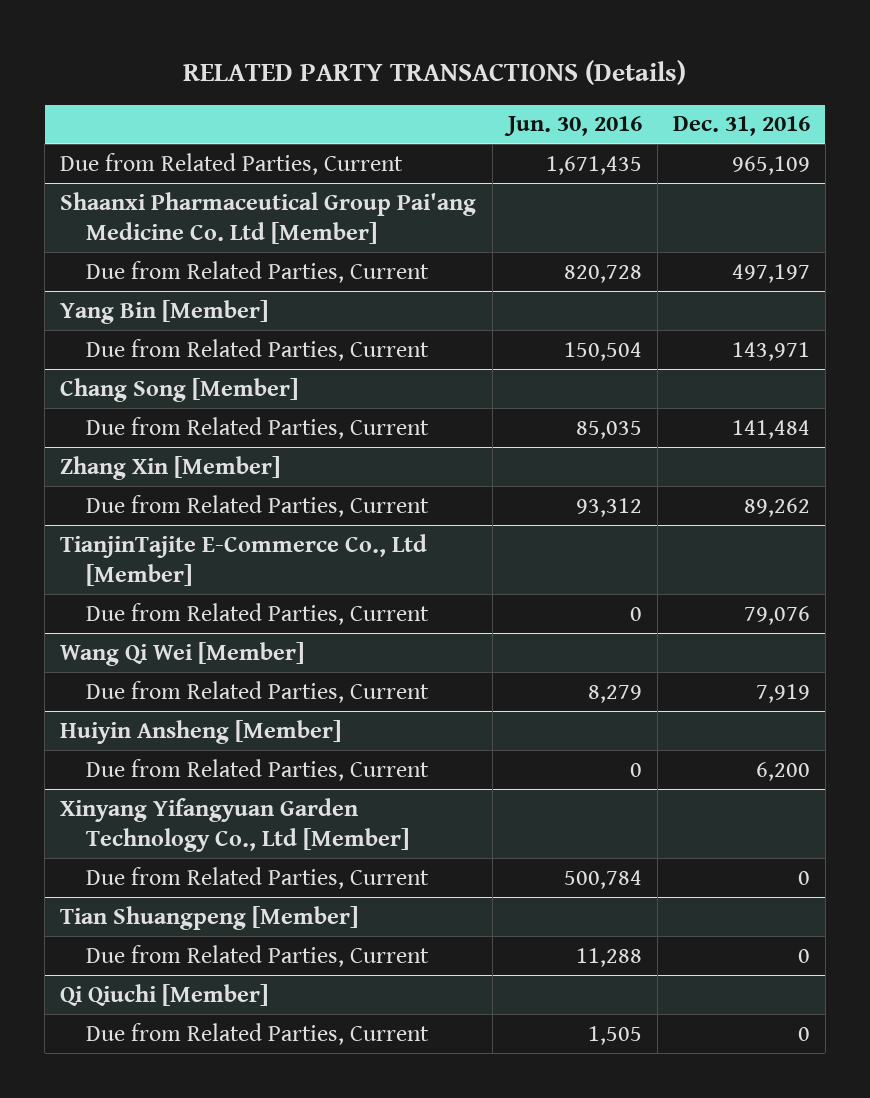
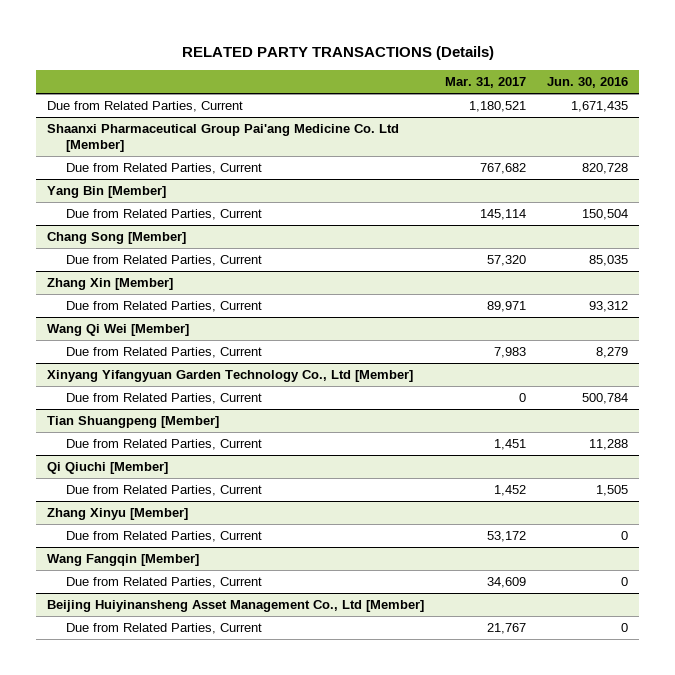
[672,116,810,137] Dec. 31, 2016 -> none
none -> [445,77,527,89] Mar. 31, 2017
[60,533,428,586] TianjinTajite E-Commerce Co., Ltd [Member] -> none
[86,602,430,625] Due from Related Parties, Current -> none
[60,719,342,744] Huiyin Ansheng [Member] -> none
[86,758,430,781] Due from Related Parties, Current -> none
none -> [46,508,188,521] Zhang Xinyu [Member]
none -> [66,531,263,543] Due from Related Parties, Current
none -> [46,554,199,567] Wang Fangqin [Member]
none -> [66,577,263,589] Due from Related Parties, Current
none -> [46,600,424,613] Beijing Huiyinansheng Asset Management Co., Ltd [Member]
none -> [66,623,263,635] Due from Related Parties, Current

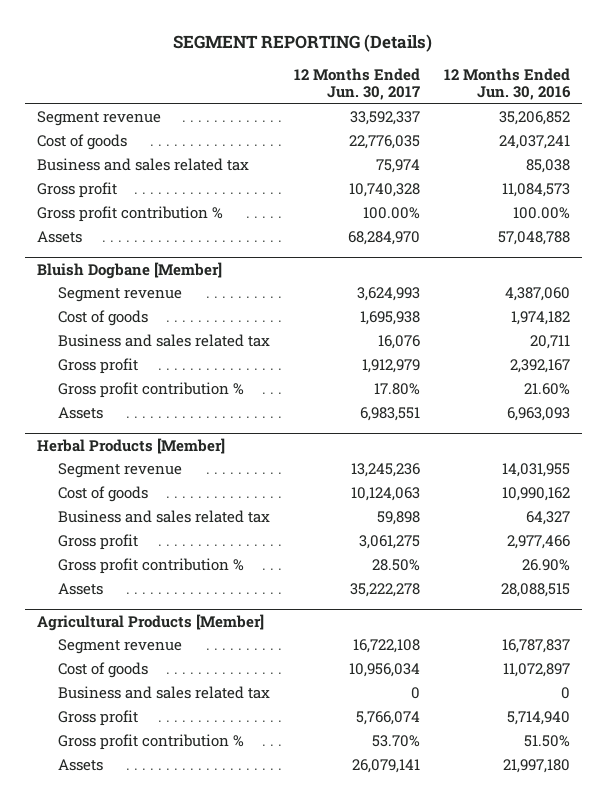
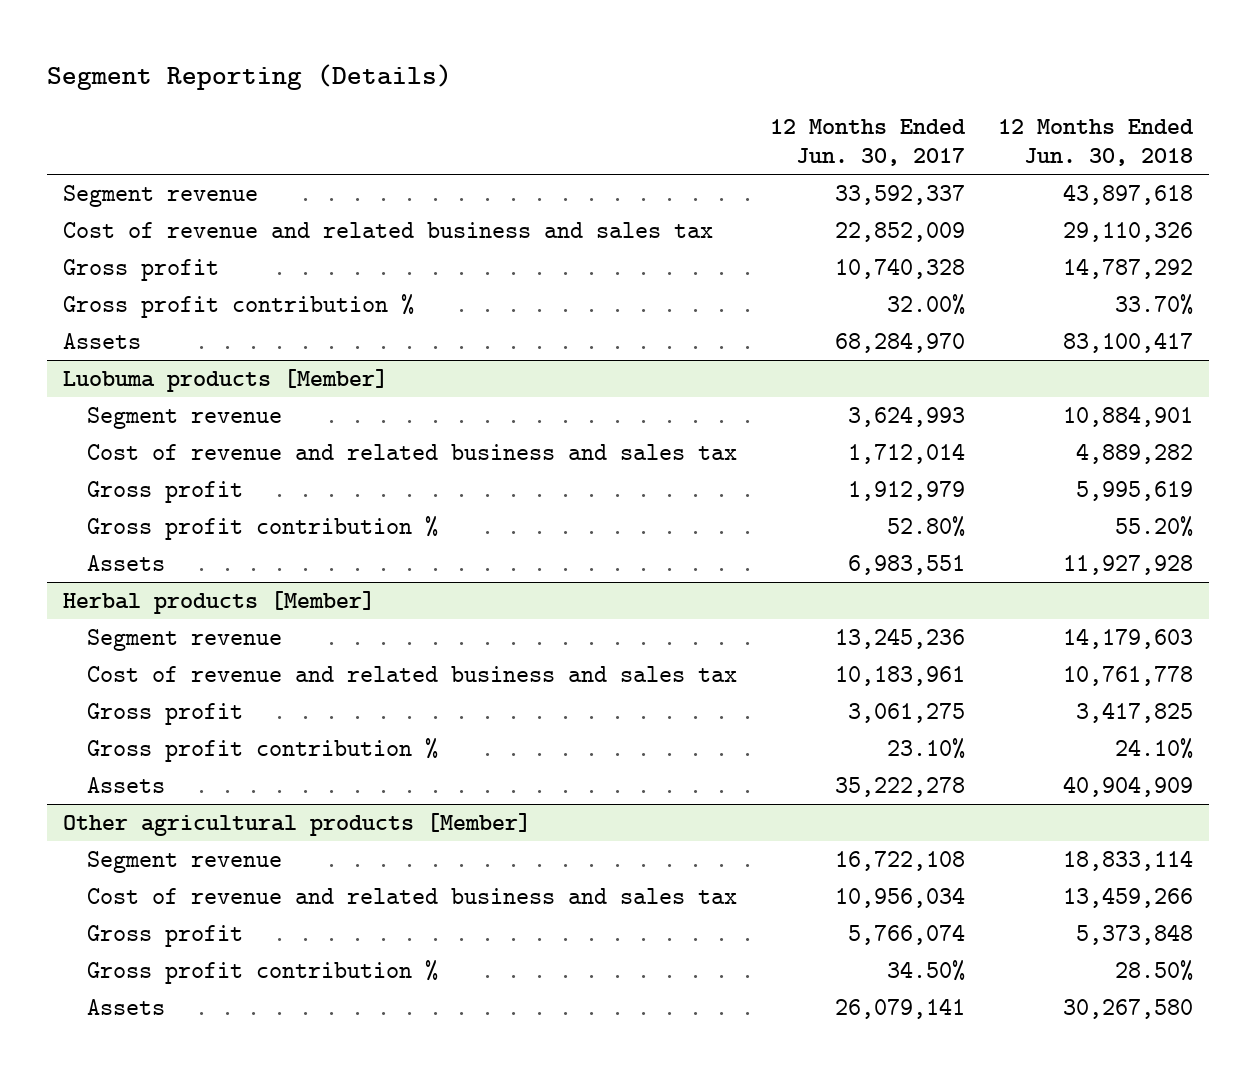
[173,34,433,53] SEGMENT REPORTING (Details) -> [46,64,452,91] Segment Reporting (Details)
[443,68,571,101] 12 Months Ended Jun. 30, 2016 -> none
none -> [997,119,1194,167] 12 Months Ended Jun. 30, 2018
[36,158,249,172] Business and sales related tax -> none
[36,134,127,151] Cost of goods -> [62,221,713,238] Cost of revenue and related business and sales tax
[348,135,420,150] 22,776,035 -> [835,221,966,242] 22,852,009
[362,207,420,220] 100.00% -> [887,293,966,315] 32.00%
[36,261,222,279] Bluish Dogbane [Member] -> none
none -> [62,368,388,392] Luobuma products [Member]
[57,334,270,348] Business and sales related tax -> none
[57,310,148,327] Cost of goods -> [87,443,738,460] Cost of revenue and related business and sales tax
[359,311,420,326] 1,695,938 -> [848,442,966,464] 1,712,014
[373,383,420,396] 17.80% -> [887,515,966,537] 52.80%
[36,437,225,454] Herbal Products [Member] -> [62,590,375,614] Herbal products [Member]
[57,510,270,524] Business and sales related tax -> none
[57,486,148,503] Cost of goods -> [87,665,738,682] Cost of revenue and related business and sales tax
[350,487,420,502] 10,124,063 -> [835,665,966,686] 10,183,961
[371,559,420,572] 28.50% -> [887,737,966,759] 23.10%
[36,613,264,631] Agricultural Products [Member] -> [62,812,531,836] Other agricultural products [Member]
[57,686,270,700] Business and sales related tax -> none
[57,662,148,679] Cost of goods -> [87,887,738,904] Cost of revenue and related business and sales tax
[371,735,420,748] 53.70% -> [887,959,966,981] 34.50%

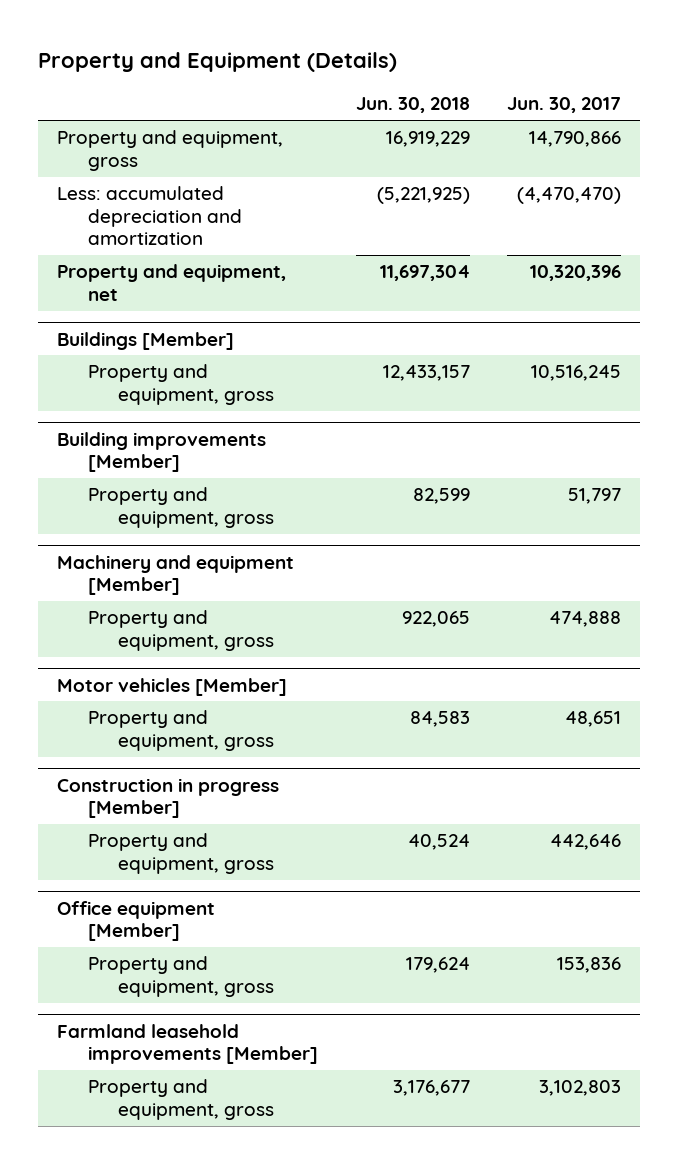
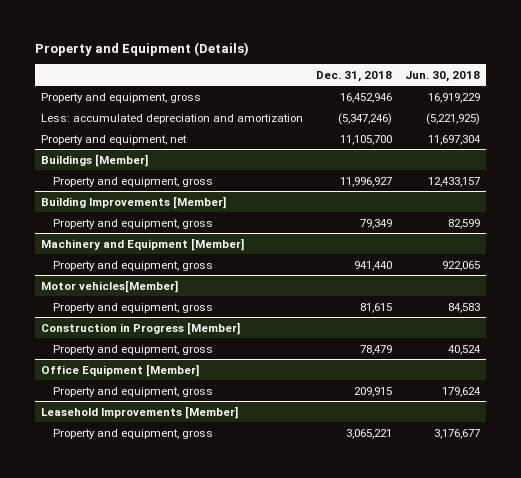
[507,97,622,114] Jun. 30, 2017 -> none
none -> [316,70,393,82] Dec. 31, 2018
[57,431,267,472] Building improvements [Member] -> [41,195,227,209] Building Improvements [Member]
[57,554,295,595] Machinery and equipment [Member] -> [41,237,245,251] Machinery and Equipment [Member]
[57,677,288,696] Motor vehicles [Member] -> [41,279,179,293] Motor vehicles[Member]
[57,777,280,818] Construction in progress [Member] -> [41,321,241,335] Construction in Progress [Member]
[57,900,216,941] Office equipment [Member] -> [41,363,200,377] Office Equipment [Member]
[57,1023,318,1064] Farmland leasehold improvements [Member] -> [41,405,239,419] Leasehold Improvements [Member]

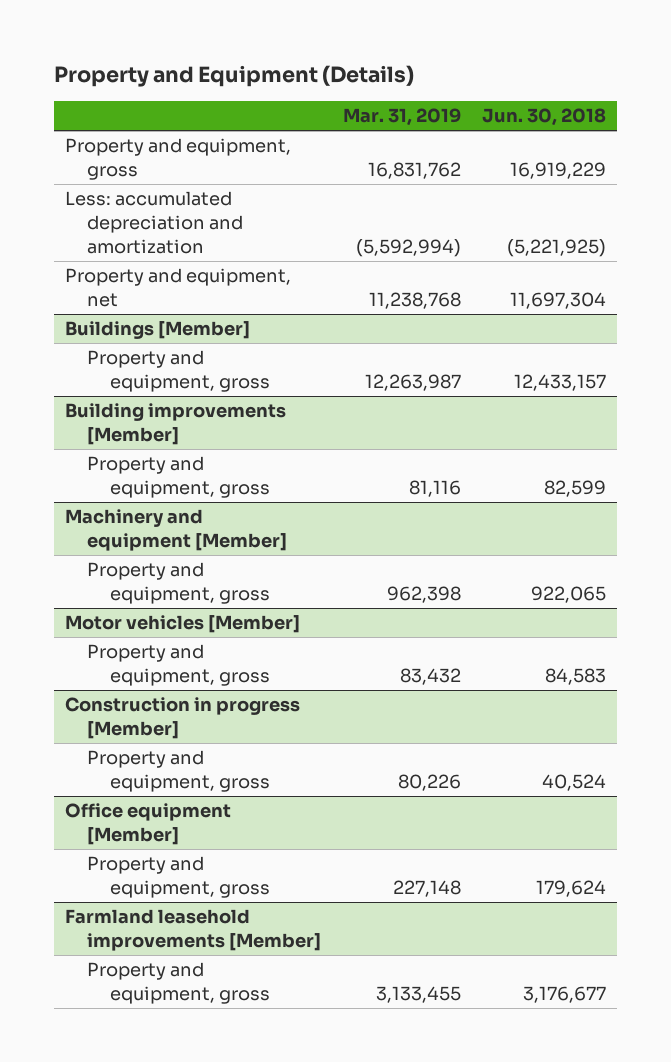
[316,70,393,82] Dec. 31, 2018 -> none
none -> [342,108,461,127] Mar. 31, 2019
[41,195,227,209] Building Improvements [Member] -> [64,403,286,446] Building improvements [Member]
[41,237,245,251] Machinery and Equipment [Member] -> [64,509,288,552] Machinery and equipment [Member]
[41,279,179,293] Motor vehicles[Member] -> [64,615,300,634] Motor vehicles [Member]
[41,321,241,335] Construction in Progress [Member] -> [64,697,300,740] Construction in progress [Member]
[41,363,200,377] Office Equipment [Member] -> [64,803,231,846] Office equipment [Member]
[41,405,239,419] Leasehold Improvements [Member] -> [64,909,322,952] Farmland leasehold improvements [Member]

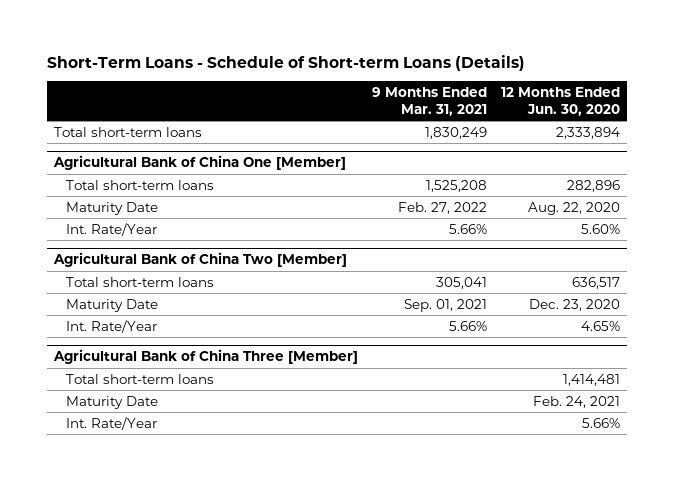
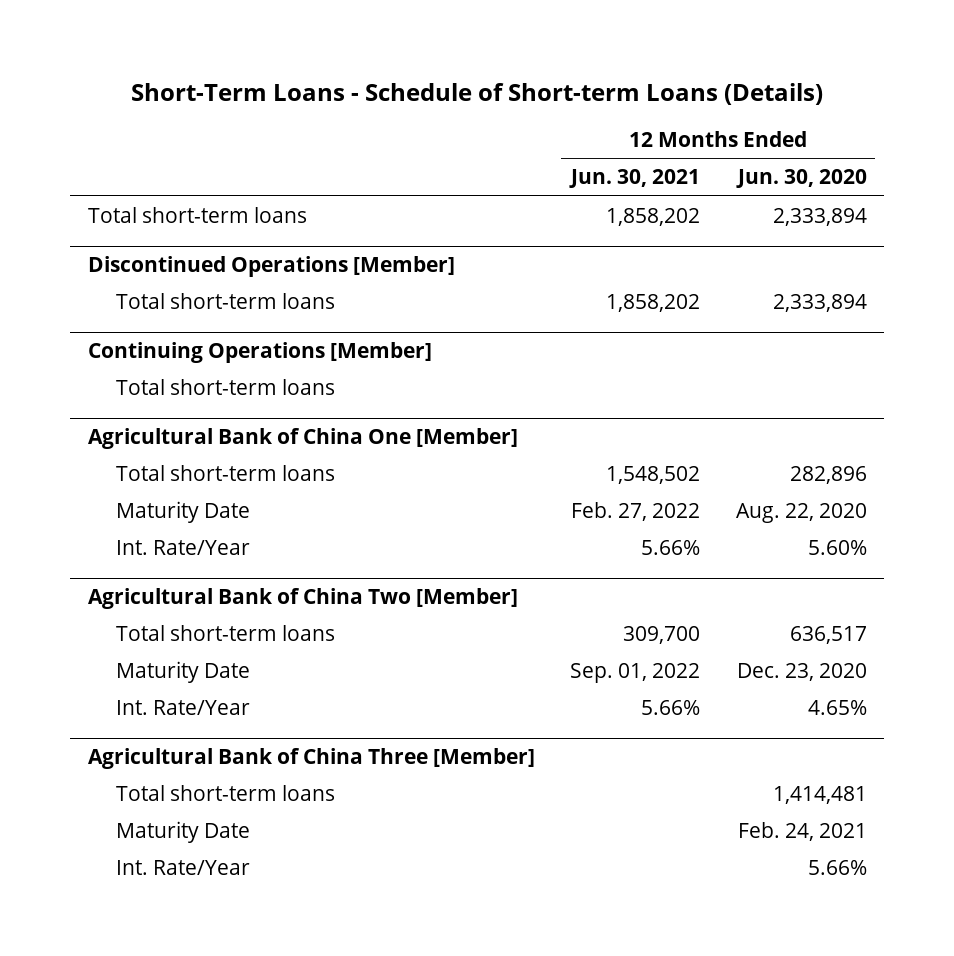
[371,87,487,117] 9 Months Ended Mar. 31, 2021 -> none
none -> [569,169,701,189] Jun. 30, 2021
none -> [87,255,455,277] Discontinued Operations [Member]
none -> [115,292,335,309] Total short-term loans
none -> [87,341,432,363] Continuing Operations [Member]
none -> [115,378,335,395] Total short-term loans

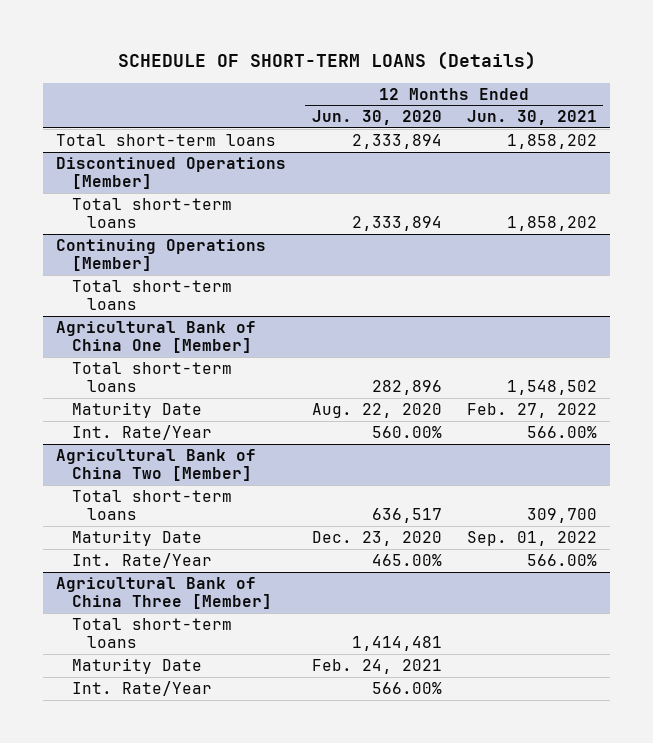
[131,83,824,106] Short-Term Loans - Schedule of Short-term Loans (Details) -> [117,51,536,71] SCHEDULE OF SHORT-TERM LOANS (Details)
[641,539,701,555] 5.66% -> [526,425,597,438] 566.00%
[807,539,867,555] 5.60% -> [371,425,442,438] 560.00%
[641,699,701,715] 5.66% -> [526,553,597,566] 566.00%
[807,699,867,715] 4.65% -> [371,553,442,566] 465.00%
[807,859,867,875] 5.66% -> [371,681,442,694] 566.00%

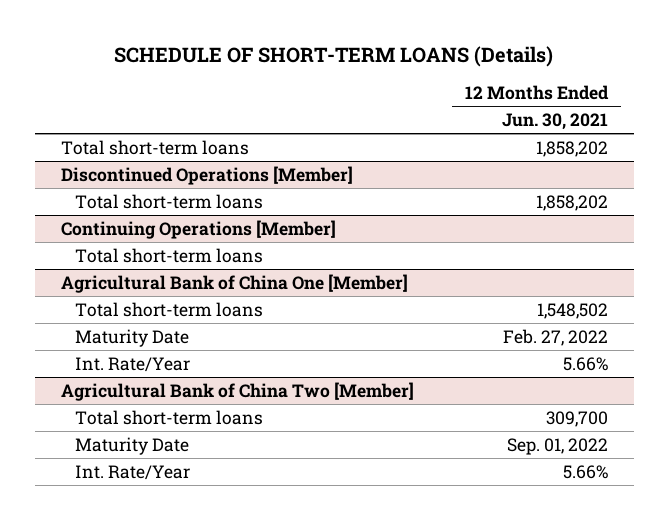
[311,110,442,126] Jun. 30, 2020 -> none
[526,425,597,438] 566.00% -> [563,356,609,371] 5.66%
[56,576,272,610] Agricultural Bank of China Three [Member] -> none
[71,617,232,649] Total short-term loans -> none
[71,657,202,674] Maturity Date -> none
[71,680,212,696] Int. Rate/Year -> none
[526,553,597,566] 566.00% -> [563,464,609,479] 5.66%

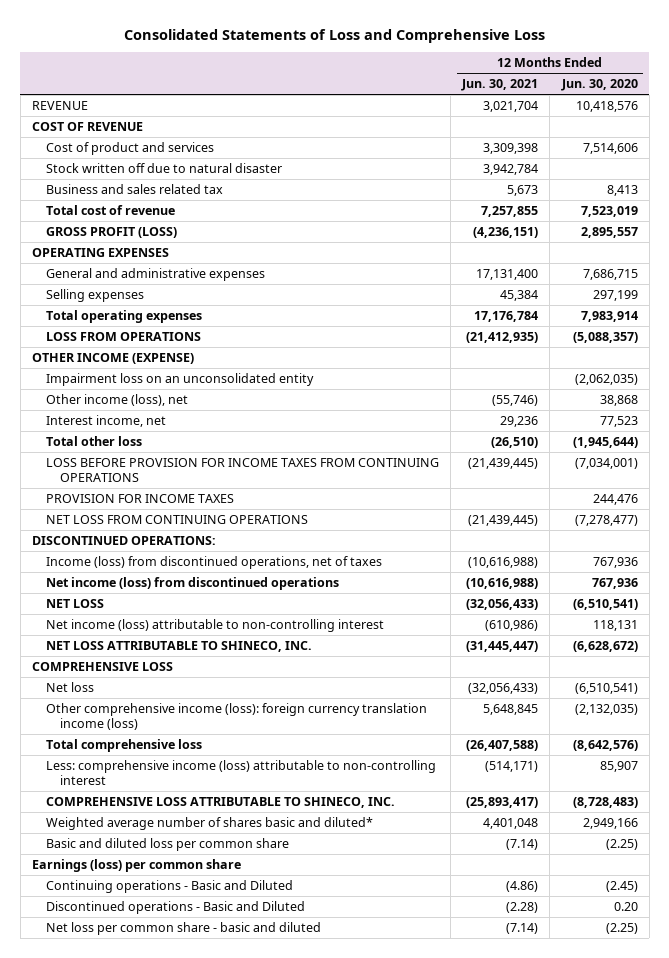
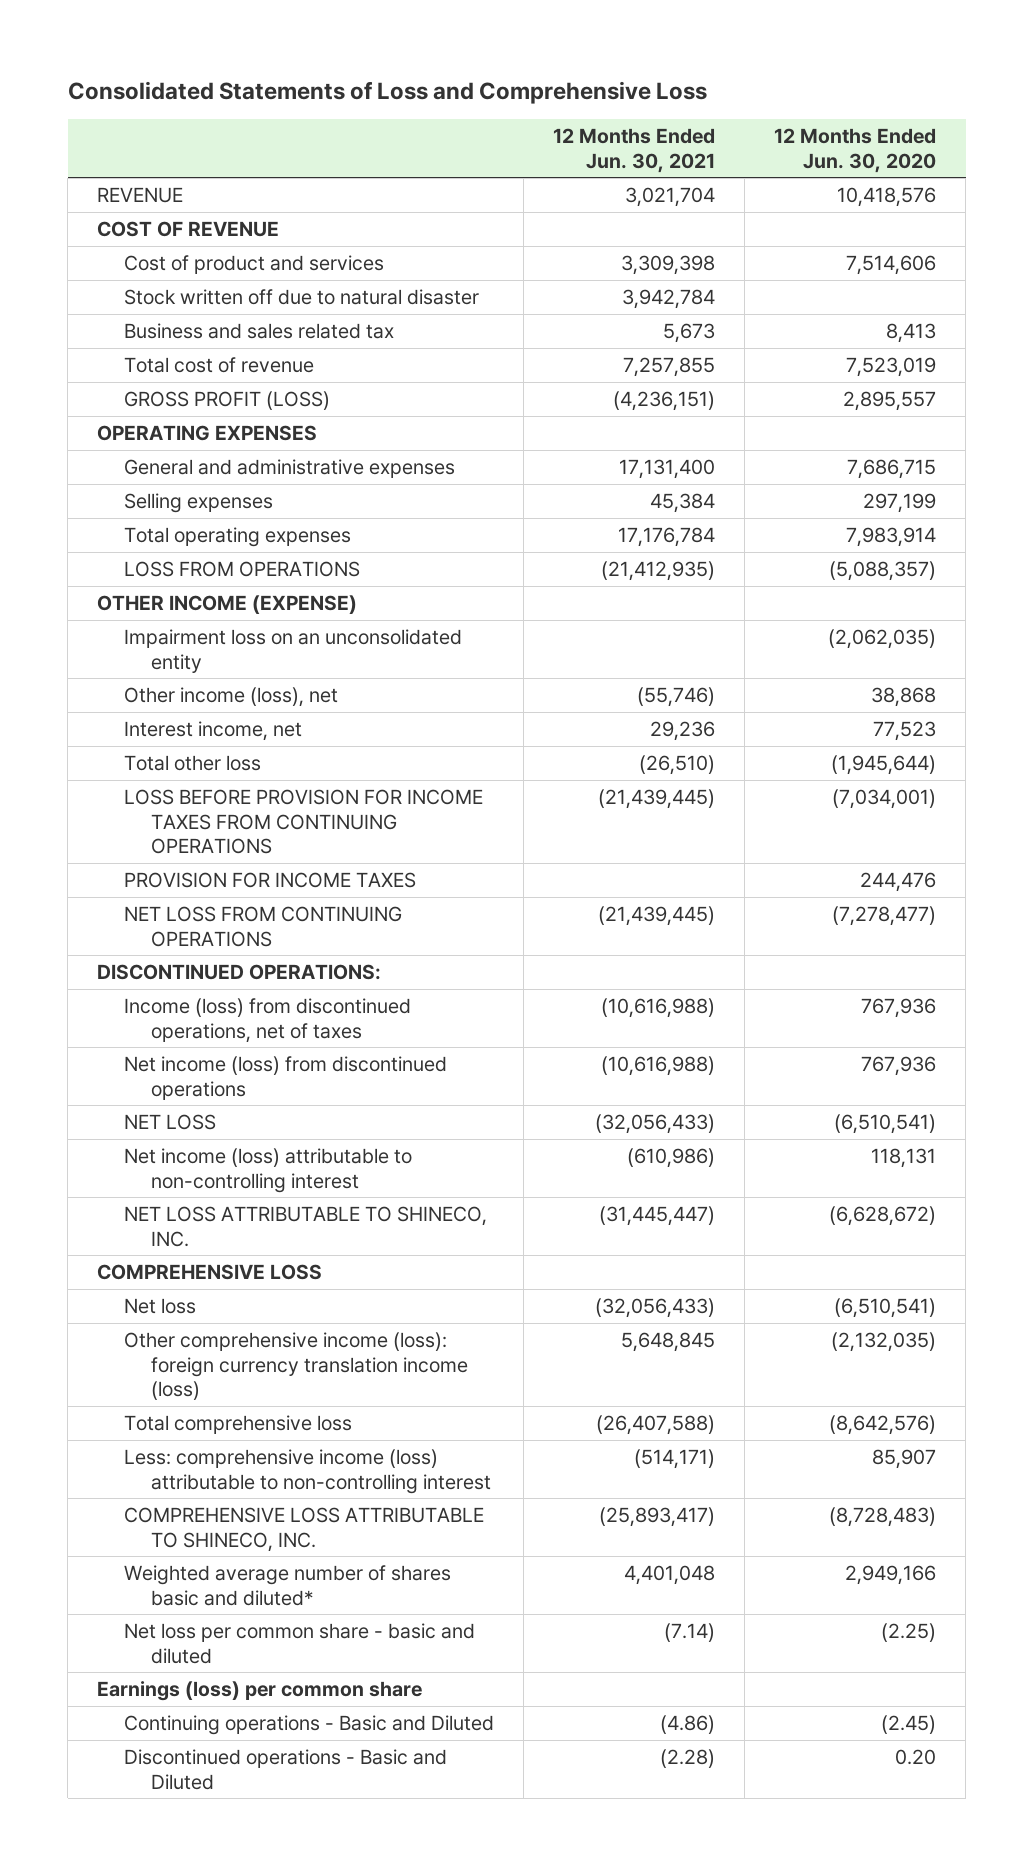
[46,838,290,852] Basic and diluted loss per common share -> none
[46,922,322,936] Net loss per common share - basic and diluted -> [123,1622,475,1664] Net loss per common share - basic and diluted

